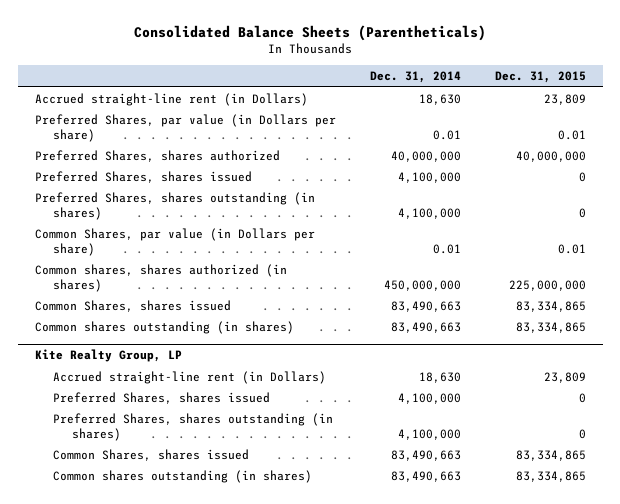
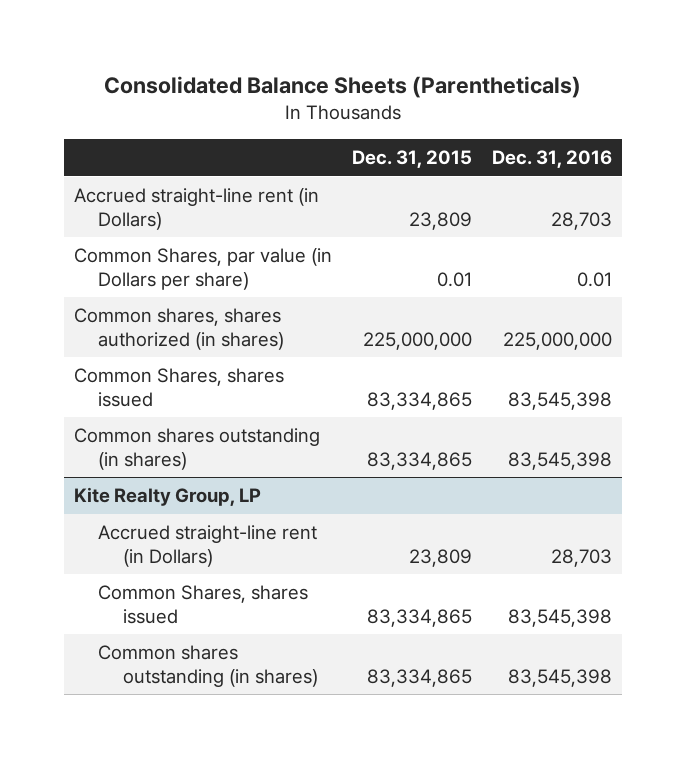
[369,71,461,84] Dec. 31, 2014 -> none
none -> [492,149,613,168] Dec. 31, 2016
[34,114,336,142] Preferred Shares, par value (in Dollars per share) -> none
[34,150,280,163] Preferred Shares, shares authorized -> none
[34,171,252,184] Preferred Shares, shares issued -> none
[34,192,315,220] Preferred Shares, shares outstanding (in shares) -> none
[53,392,271,405] Preferred Shares, shares issued -> none
[53,413,334,441] Preferred Shares, shares outstanding (in shares) -> none

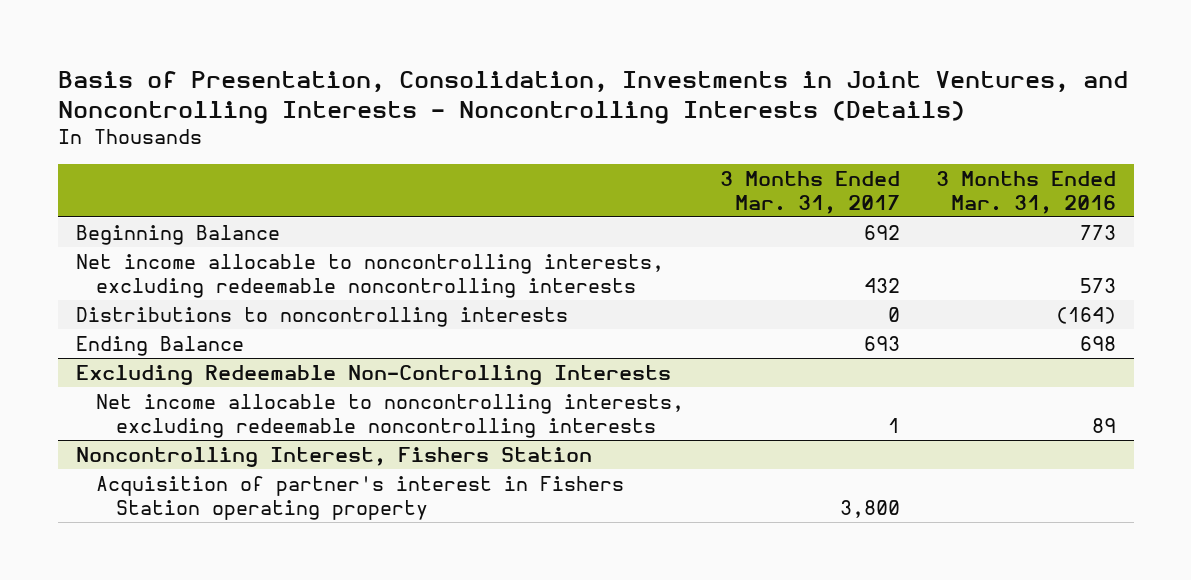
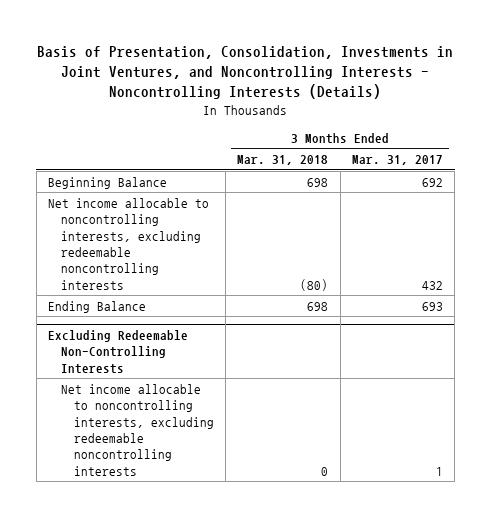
[935,170,1116,214] 3 Months Ended Mar. 31, 2016 -> none
none -> [237,155,329,166] Mar. 31, 2018
[75,307,568,328] Distributions to noncontrolling interests -> none
[75,447,592,468] Noncontrolling Interest, Fishers Station -> none
[95,476,624,520] Acquisition of partner's interest in Fishers Station operating property -> none

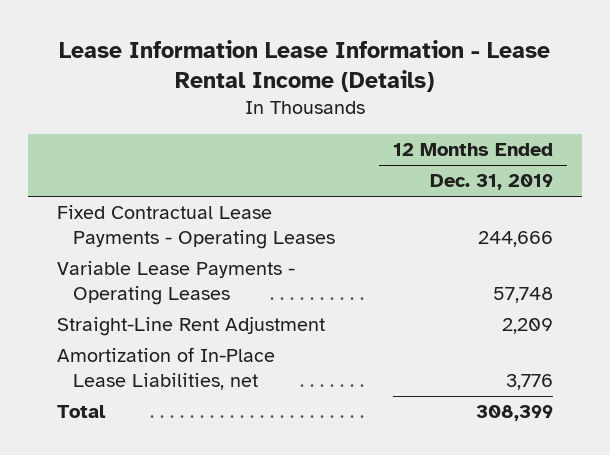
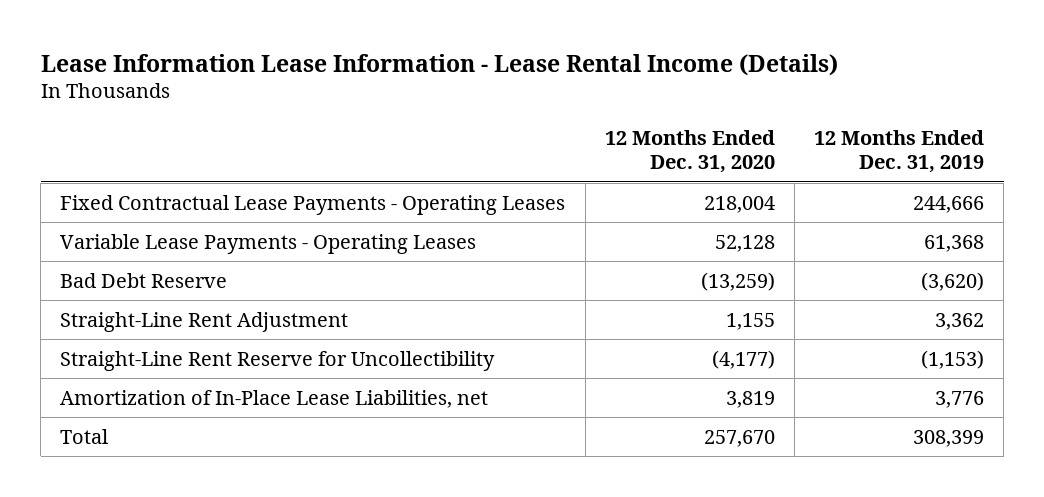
none -> [604,130,775,174] 12 Months Ended Dec. 31, 2020
[493,287,554,304] 57,748 -> [924,234,985,252] 61,368
none -> [60,272,228,288] Bad Debt Reserve
[502,318,554,335] 2,209 -> [935,312,985,330] 3,362
none -> [60,350,496,371] Straight-Line Rent Reserve for Uncollectibility

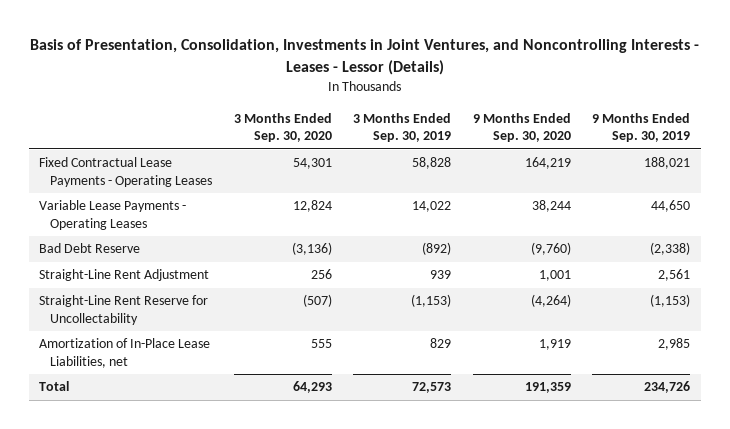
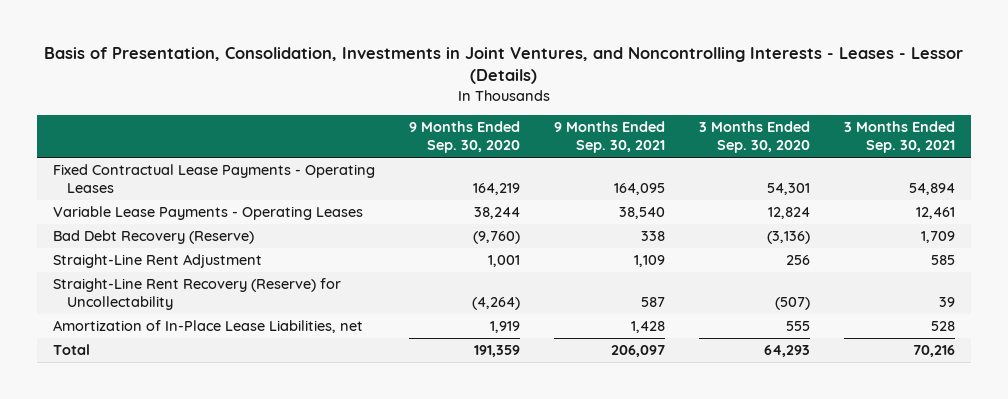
[353,112,452,143] 3 Months Ended Sep. 30, 2019 -> none
[592,112,691,143] 9 Months Ended Sep. 30, 2019 -> none
none -> [553,121,665,154] 9 Months Ended Sep. 30, 2021
none -> [843,121,955,154] 3 Months Ended Sep. 30, 2021
[39,243,141,254] Bad Debt Reserve -> [53,230,255,245] Bad Debt Recovery (Reserve)
[39,295,209,326] Straight-Line Rent Reserve for Uncollectability -> [53,278,342,310] Straight-Line Rent Recovery (Reserve) for Uncollectability

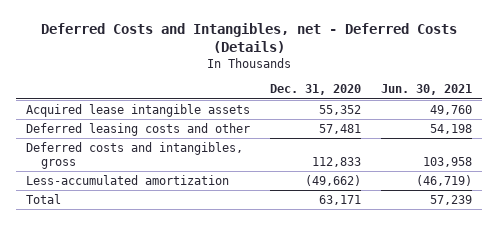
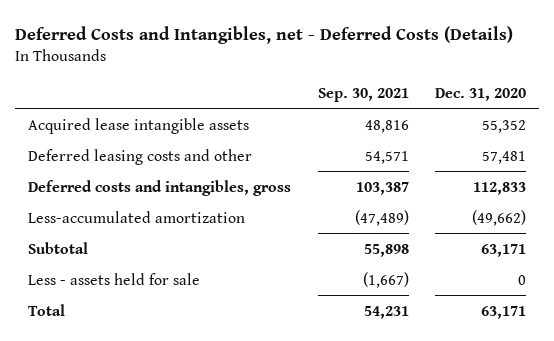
[380,84,472,96] Jun. 30, 2021 -> none
none -> [317,87,409,102] Sep. 30, 2021
none -> [28,241,89,254] Subtotal
none -> [28,272,201,285] Less - assets held for sale

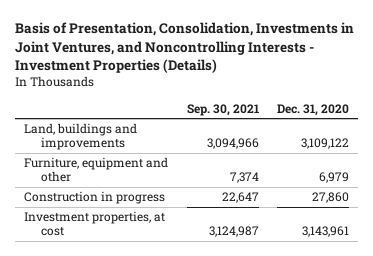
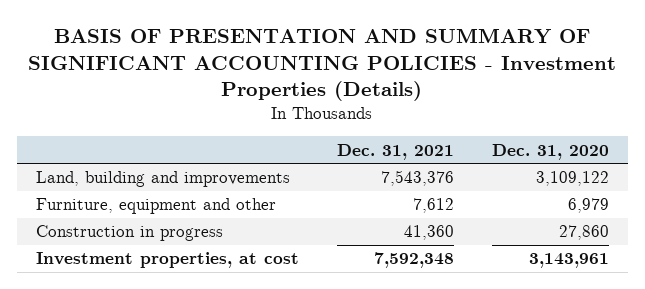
[14,22,354,74] Basis of Presentation, Consolidation, Investments in Joint Ventures, and Noncontrolling Interests - Investment Properties (Details) -> [28,28,617,102] BASIS OF PRESENTATION AND SUMMARY OF SIGNIFICANT ACCOUNTING POLICIES - Investment Properties (Details)
[186,103,259,116] Sep. 30, 2021 -> none
none -> [336,143,454,160] Dec. 31, 2021
[24,123,138,151] Land, buildings and improvements -> [35,171,290,188] Land, building and improvements

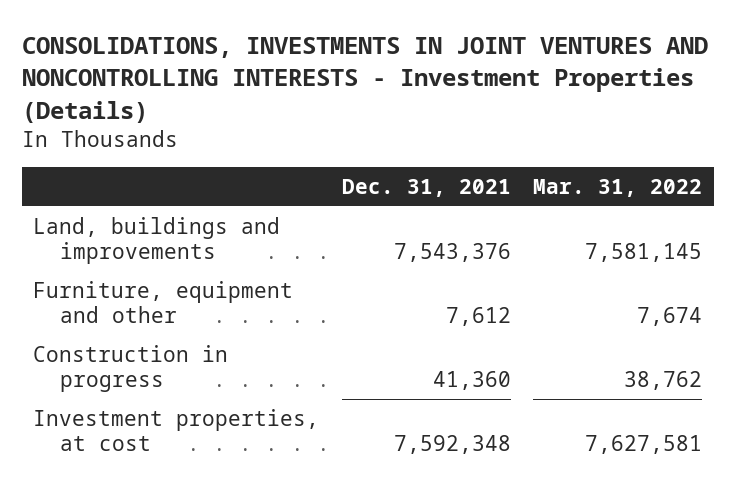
[28,28,617,102] BASIS OF PRESENTATION AND SUMMARY OF SIGNIFICANT ACCOUNTING POLICIES - Investment Properties (Details) -> [21,36,708,123] CONSOLIDATIONS, INVESTMENTS IN JOINT VENTURES AND NONCONTROLLING INTERESTS - Investment Properties (Details)
[491,143,609,160] Dec. 31, 2020 -> none
none -> [533,179,703,198] Mar. 31, 2022
[35,171,290,188] Land, building and improvements -> [33,216,281,265] Land, buildings and improvements

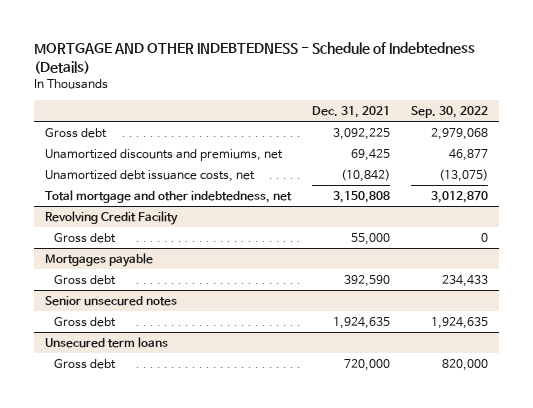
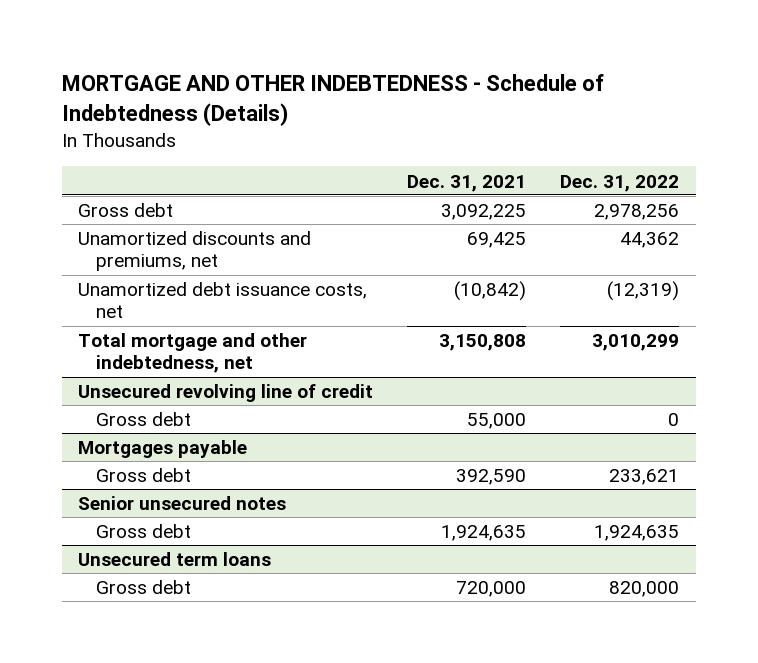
[411,106,489,119] Sep. 30, 2022 -> none
none -> [560,174,680,192] Dec. 31, 2022
[44,210,178,225] Revolving Credit Facility -> [78,384,374,403] Unsecured revolving line of credit

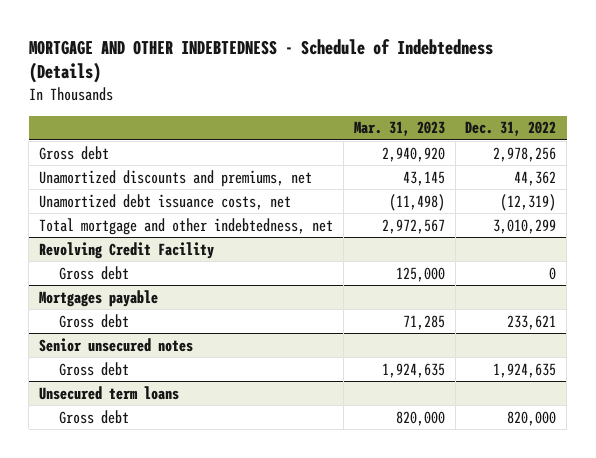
[407,174,527,192] Dec. 31, 2021 -> none
none -> [353,121,445,137] Mar. 31, 2023
[78,384,374,403] Unsecured revolving line of credit -> [39,241,215,259] Revolving Credit Facility

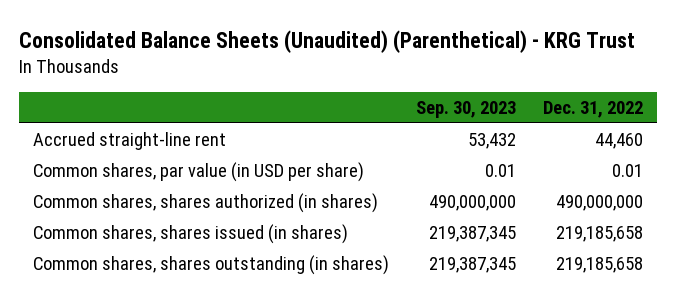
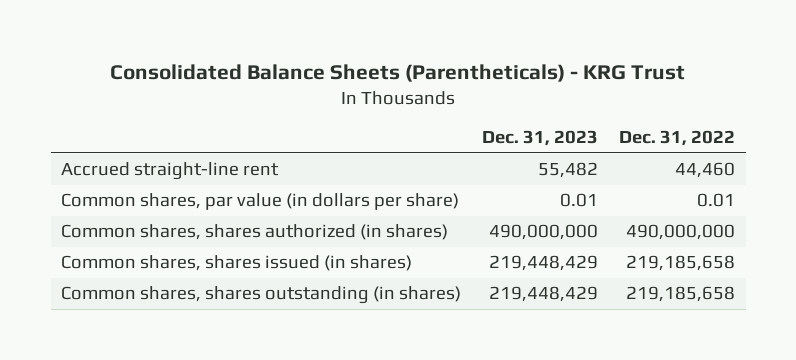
[18,29,635,53] Consolidated Balance Sheets (Unaudited) (Parenthetical) - KRG Trust -> [110,64,686,83] Consolidated Balance Sheets (Parentheticals) - KRG Trust
[415,100,516,118] Sep. 30, 2023 -> none
none -> [482,130,599,147] Dec. 31, 2023
[32,161,364,182] Common shares, par value (in USD per share) -> [61,193,460,211] Common shares, par value (in dollars per share)

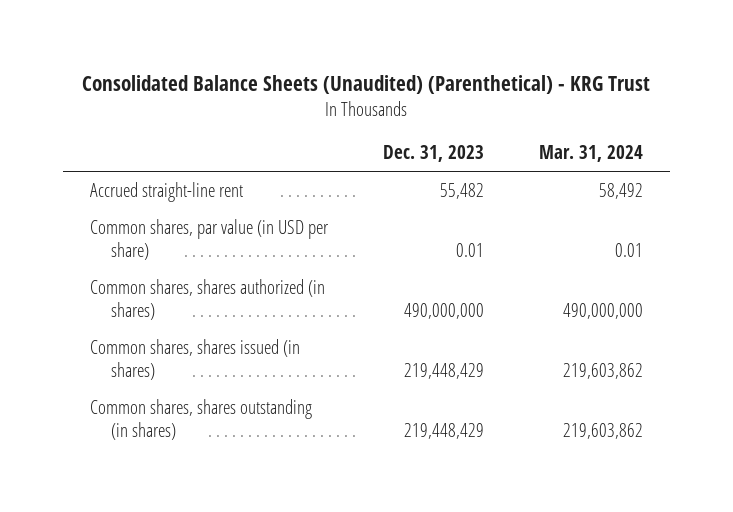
[110,64,686,83] Consolidated Balance Sheets (Parentheticals) - KRG Trust -> [82,75,651,95] Consolidated Balance Sheets (Unaudited) (Parenthetical) - KRG Trust
[619,130,736,147] Dec. 31, 2022 -> none
none -> [538,145,643,163] Mar. 31, 2024
[61,193,460,211] Common shares, par value (in dollars per share) -> [90,218,330,261] Common shares, par value (in USD per share)

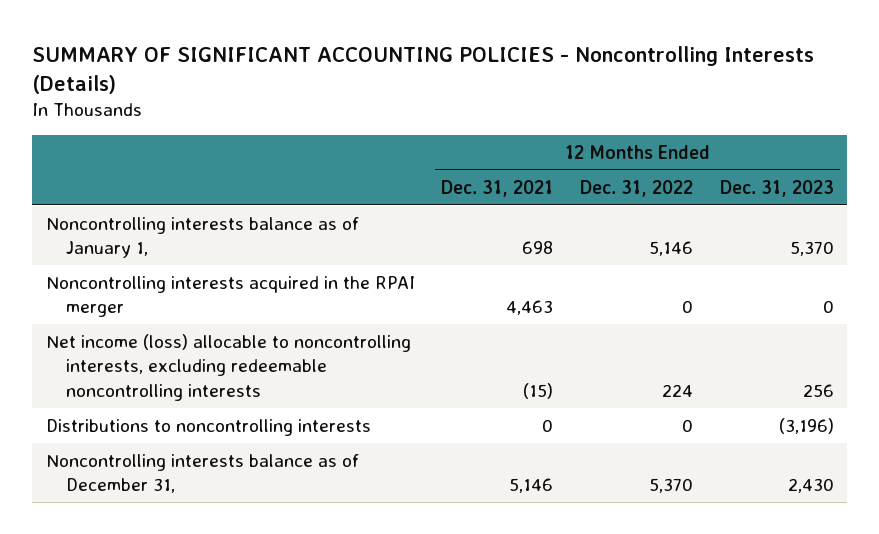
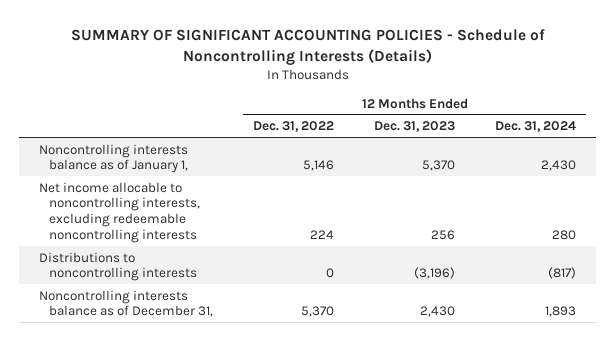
[32,45,815,94] SUMMARY OF SIGNIFICANT ACCOUNTING POLICIES - Noncontrolling Interests (Details) -> [70,29,545,65] SUMMARY OF SIGNIFICANT ACCOUNTING POLICIES - Schedule of Noncontrolling Interests (Details)
[441,179,554,197] Dec. 31, 2021 -> none
none -> [495,121,577,133] Dec. 31, 2024
[45,275,415,318] Noncontrolling interests acquired in the RPAI merger -> none
[45,333,411,401] Net income (loss) allocable to noncontrolling interests, excluding redeemable noncontrolling interests -> [39,181,201,243] Net income allocable to noncontrolling interests, excluding redeemable noncontrolling interests

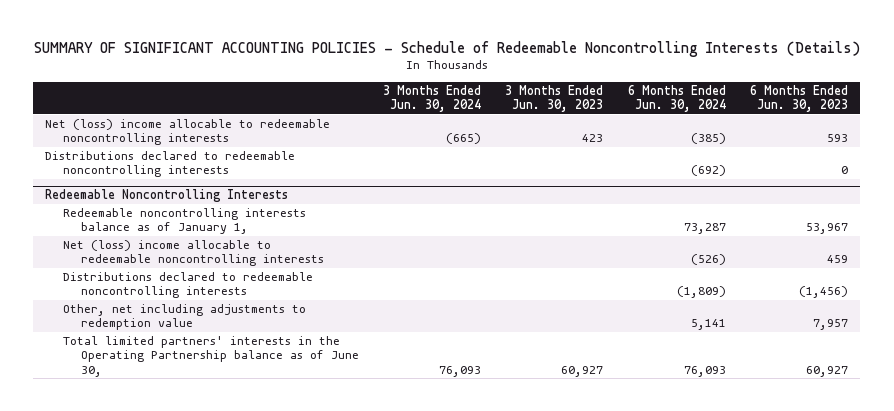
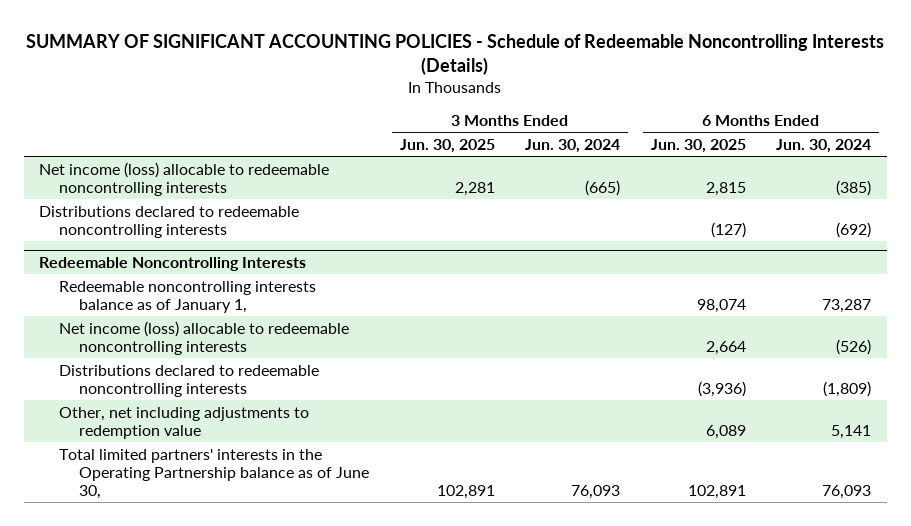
[505,84,604,113] 3 Months Ended Jun. 30, 2023 -> none
[750,84,849,113] 6 Months Ended Jun. 30, 2023 -> none
none -> [399,138,495,153] Jun. 30, 2025
none -> [650,138,746,153] Jun. 30, 2025
[45,119,331,146] Net (loss) income allocable to redeemable noncontrolling interests -> [39,161,330,196] Net income (loss) allocable to redeemable noncontrolling interests
[63,240,324,267] Net (loss) income allocable to redeemable noncontrolling interests -> [59,320,350,355] Net income (loss) allocable to redeemable noncontrolling interests

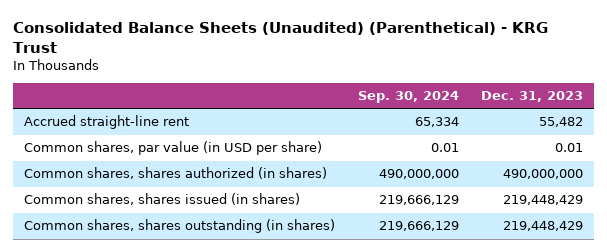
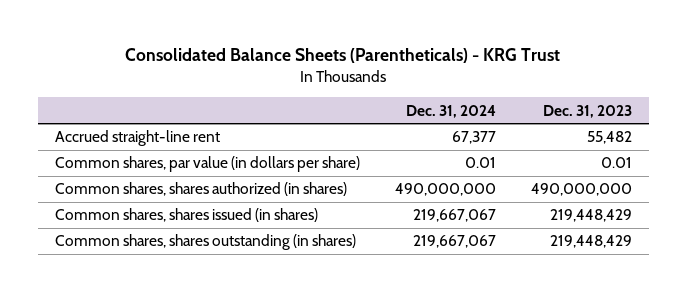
[12,21,548,53] Consolidated Balance Sheets (Unaudited) (Parenthetical) - KRG Trust -> [125,48,561,64] Consolidated Balance Sheets (Parentheticals) - KRG Trust
[357,91,459,104] Sep. 30, 2024 -> none
none -> [405,104,496,118] Dec. 31, 2024
[24,141,323,156] Common shares, par value (in USD per share) -> [54,156,360,173] Common shares, par value (in dollars per share)

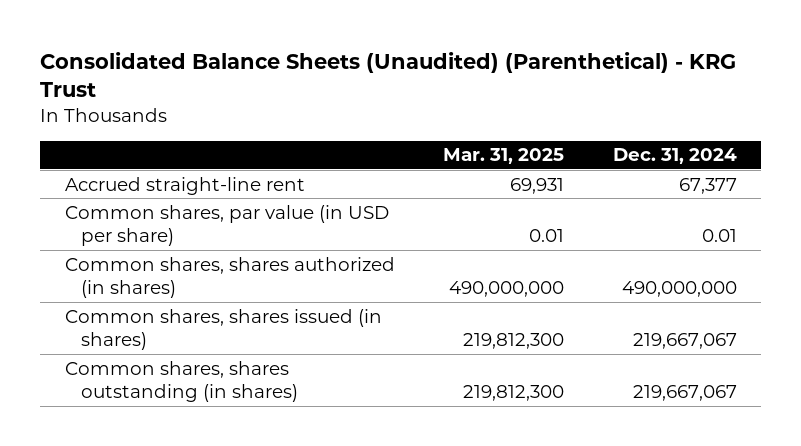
[125,48,561,64] Consolidated Balance Sheets (Parentheticals) - KRG Trust -> [40,51,737,98] Consolidated Balance Sheets (Unaudited) (Parenthetical) - KRG Trust
[542,104,632,118] Dec. 31, 2023 -> none
none -> [443,148,565,165] Mar. 31, 2025
[54,156,360,173] Common shares, par value (in dollars per share) -> [64,204,389,247] Common shares, par value (in USD per share)

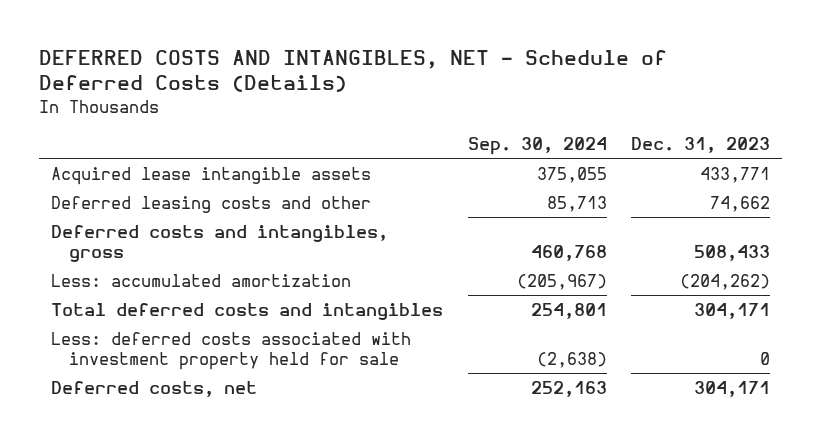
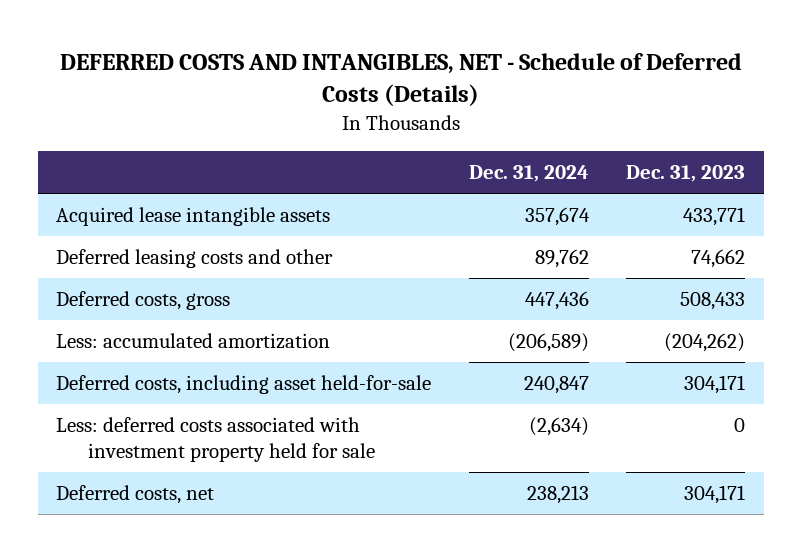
[467,136,607,155] Sep. 30, 2024 -> none
none -> [468,165,589,183] Dec. 31, 2024
[51,224,389,262] Deferred costs and intangibles, gross -> [56,291,231,311] Deferred costs, gross
[51,302,444,320] Total deferred costs and intangibles -> [56,375,432,395] Deferred costs, including asset held-for-sale

